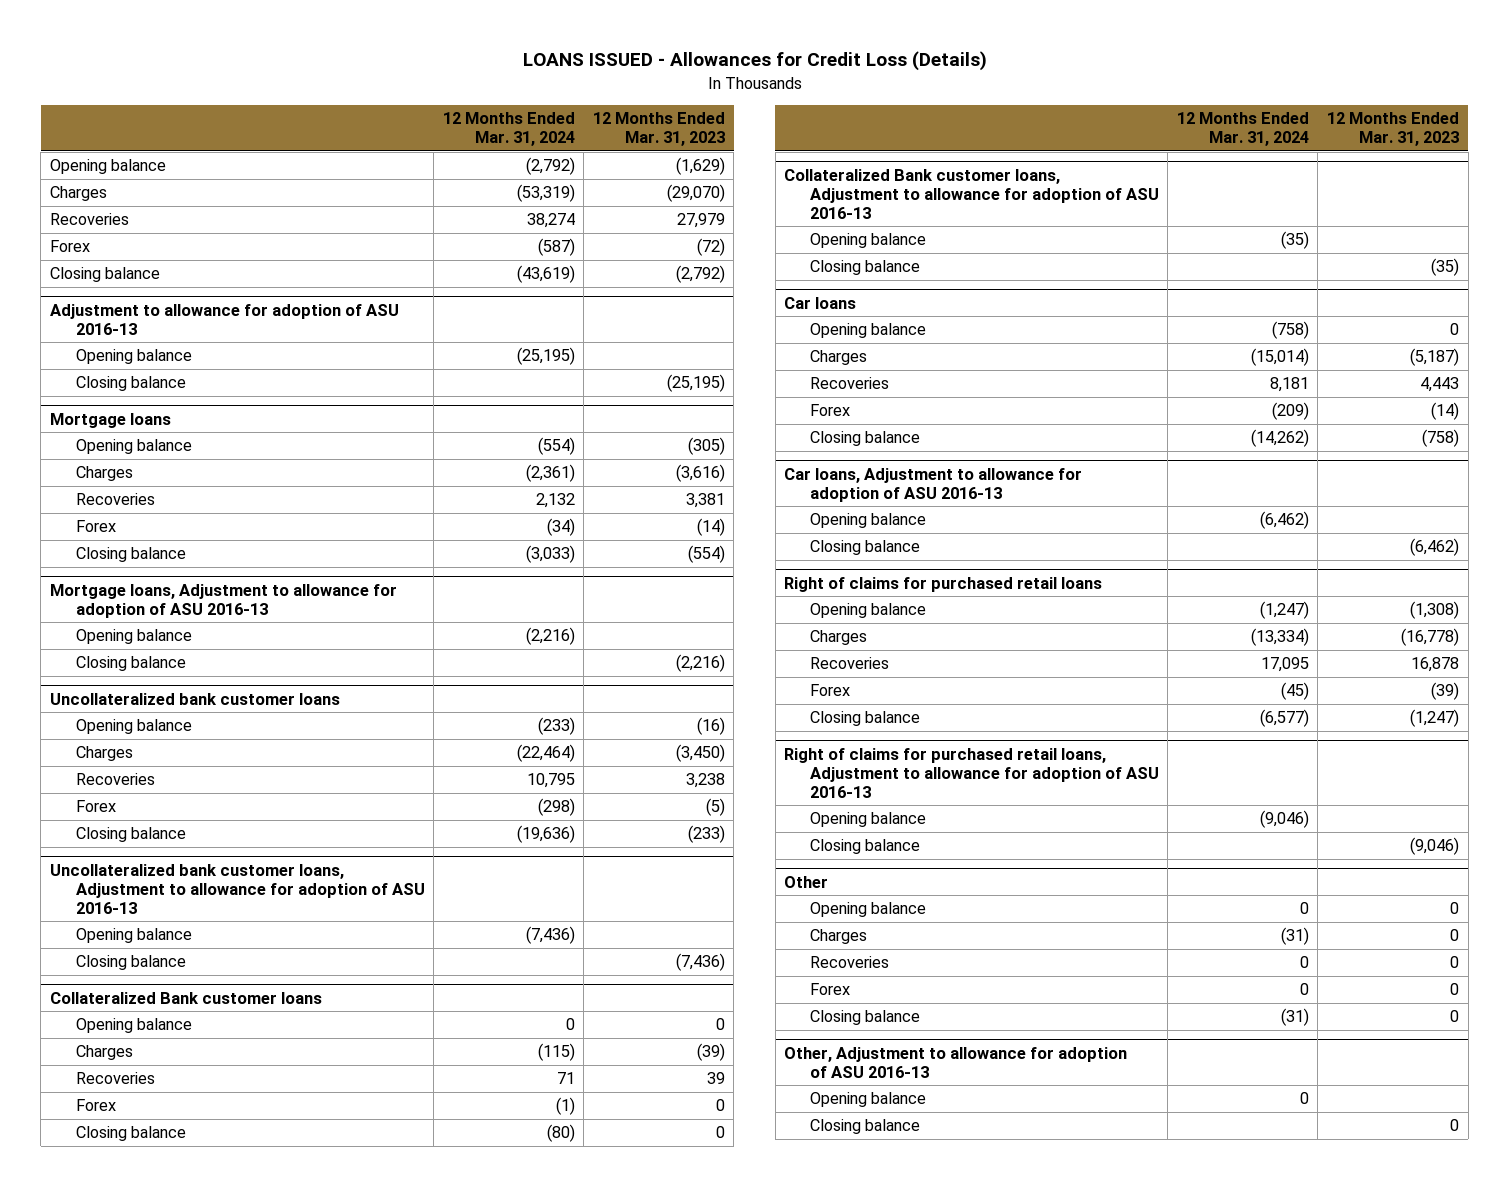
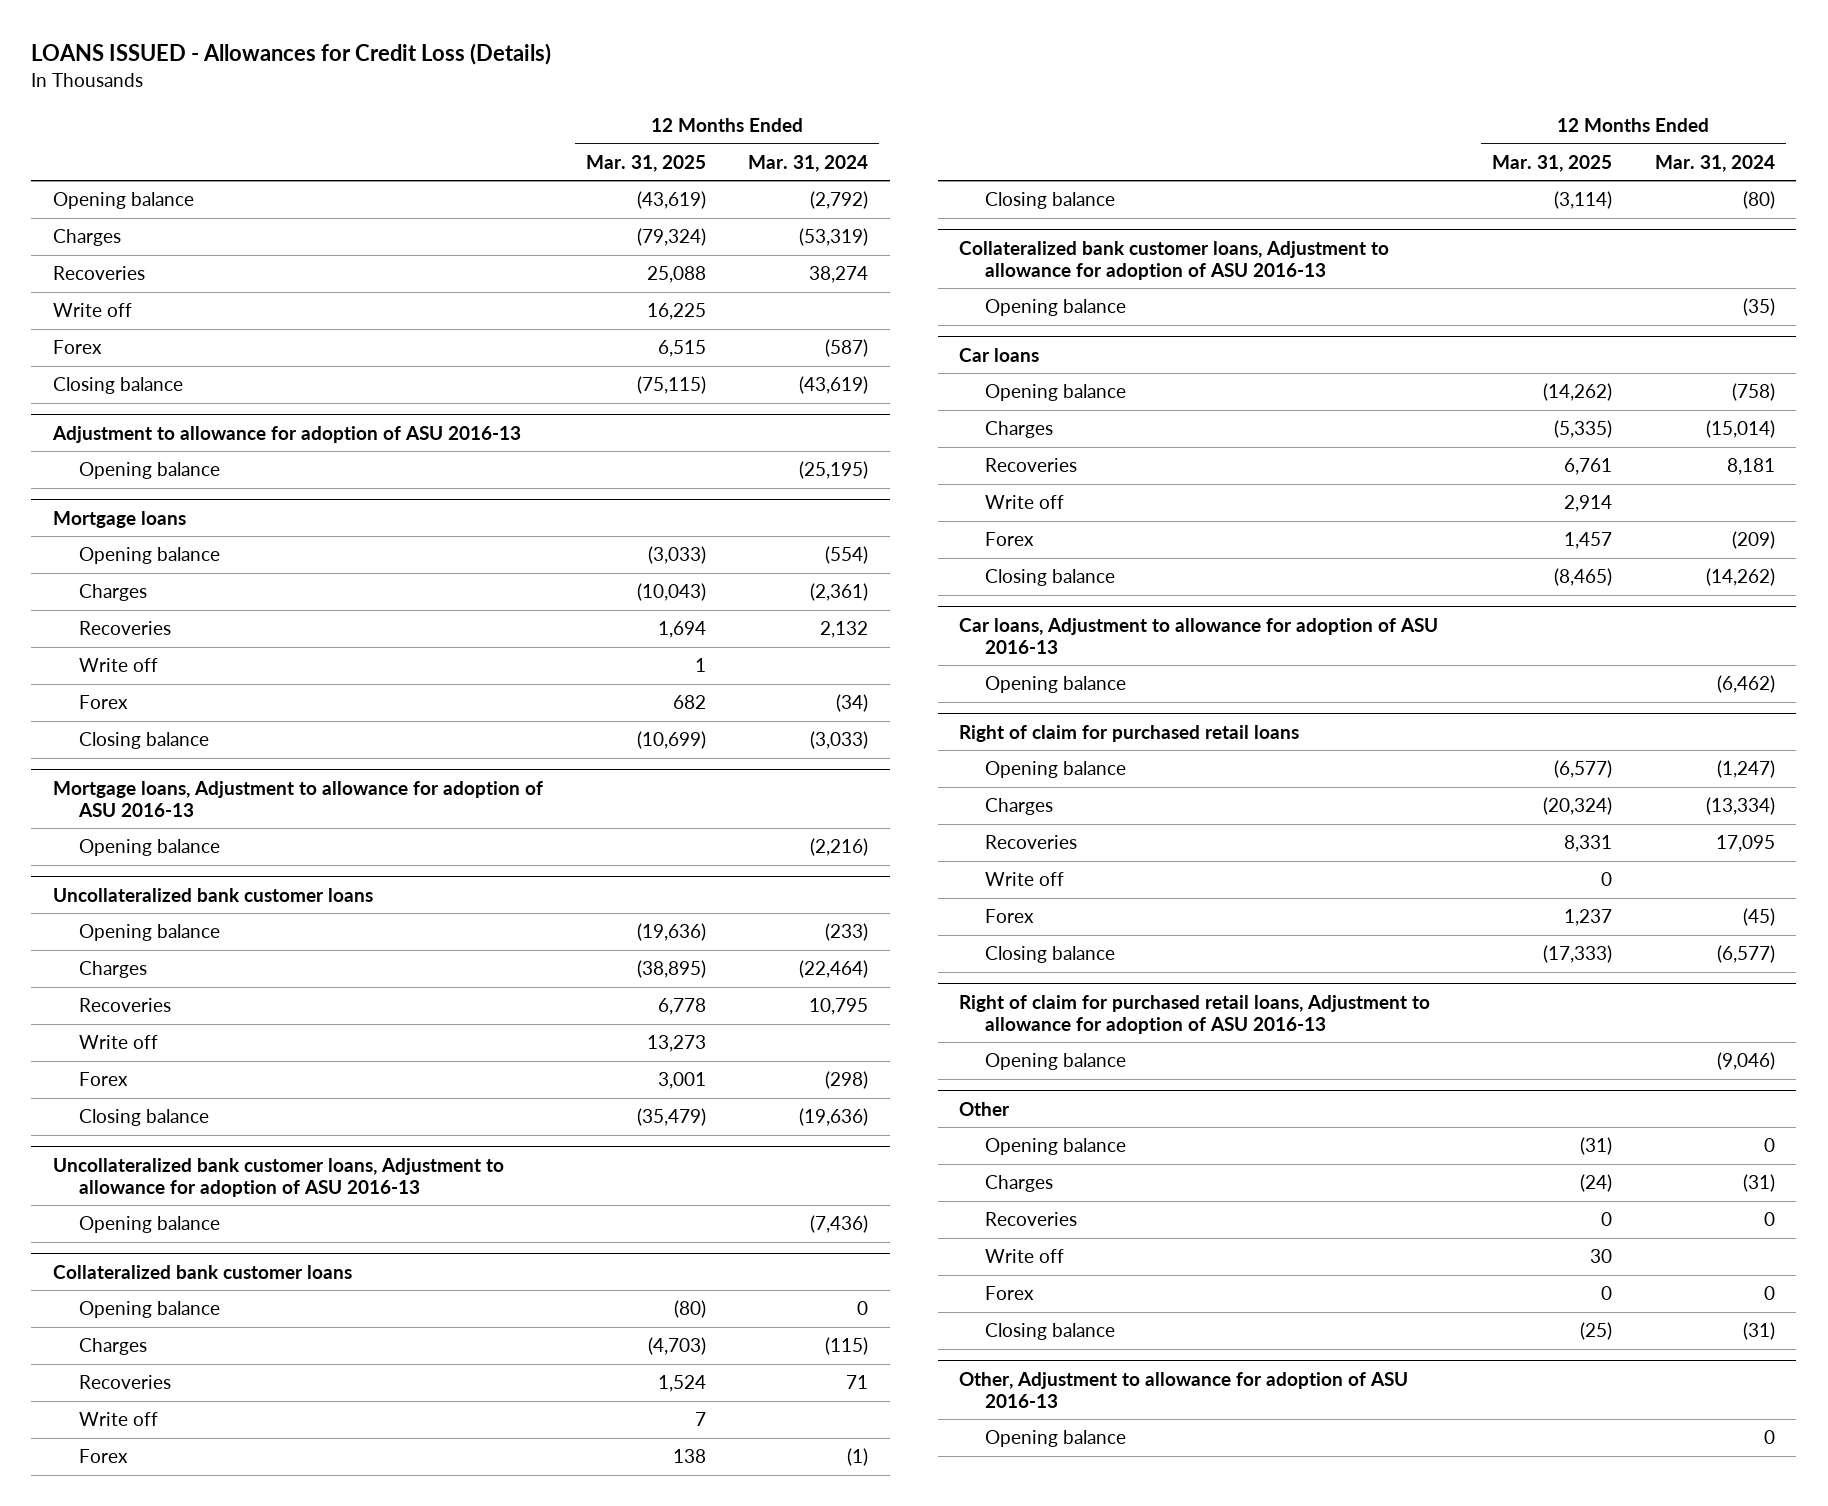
[592,112,725,147] 12 Months Ended Mar. 31, 2023 -> none
none -> [585,154,706,172] Mar. 31, 2025
none -> [52,303,132,318] Write off
[75,376,186,392] Closing balance -> none
none -> [78,658,158,673] Write off
[75,656,186,672] Closing balance -> none
none -> [78,1035,158,1050] Write off
[75,955,186,971] Closing balance -> none
[49,991,322,1004] Collateralized Bank customer loans -> [52,1264,352,1279] Collateralized bank customer loans
none -> [78,1412,158,1427] Write off
[784,168,1159,219] Collateralized Bank customer loans, Adjustment to allowance for adoption of ASU 2016-13 -> [959,240,1390,280] Collateralized bank customer loans, Adjustment to allowance for adoption of ASU 2016-13
[809,260,920,276] Closing balance -> none
none -> [984,495,1064,510] Write off
[809,540,920,556] Closing balance -> none
[784,576,1103,592] Right of claims for purchased retail loans -> [959,724,1300,742] Right of claim for purchased retail loans
none -> [984,872,1064,887] Write off
[784,747,1159,798] Right of claims for purchased retail loans, Adjustment to allowance for adoption of ASU 2016-13 -> [959,994,1431,1034] Right of claim for purchased retail loans, Adjustment to allowance for adoption of ASU 2016-13
[809,839,920,855] Closing balance -> none
none -> [984,1249,1064,1264] Write off
[809,1119,920,1135] Closing balance -> none

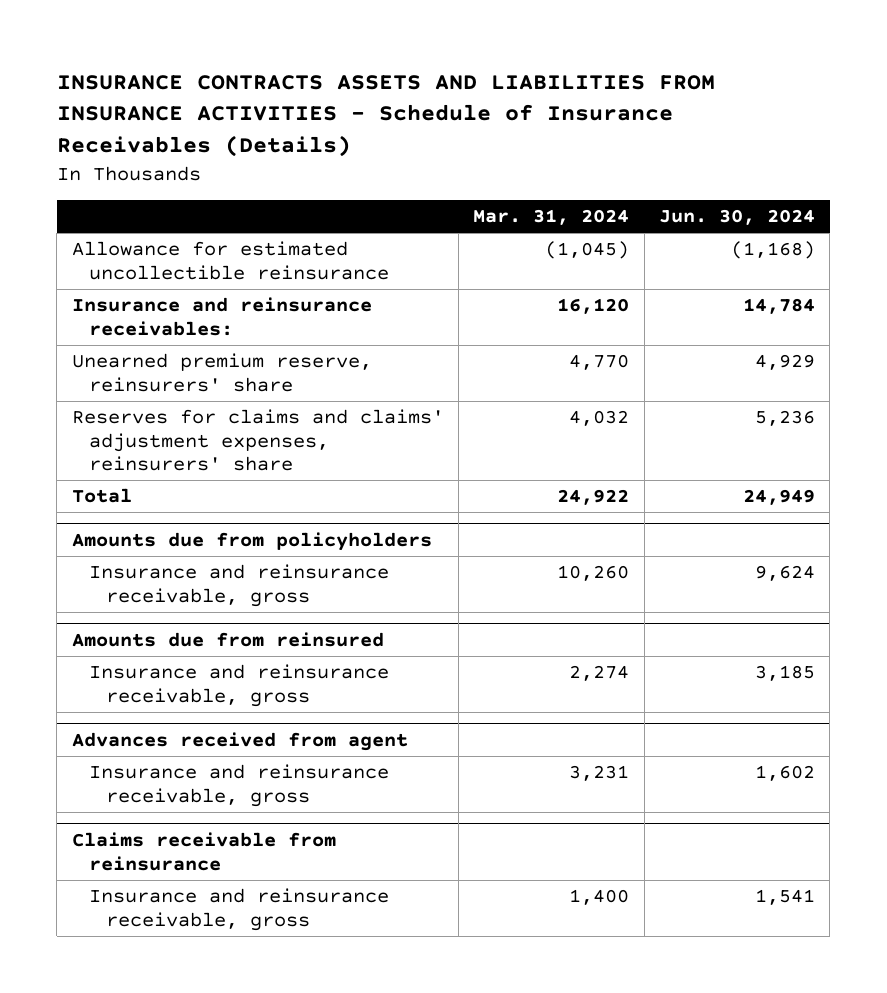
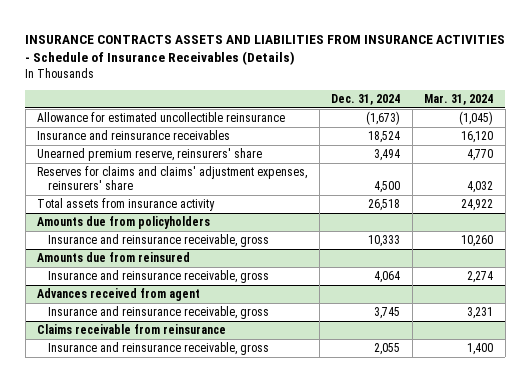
[658,209,815,226] Jun. 30, 2024 -> none
none -> [331,93,401,105] Dec. 31, 2024
[71,297,372,336] Insurance and reinsurance receivables: -> [37,130,231,141] Insurance and reinsurance receivables
[71,488,132,504] Total -> [37,198,216,212] Total assets from insurance activity

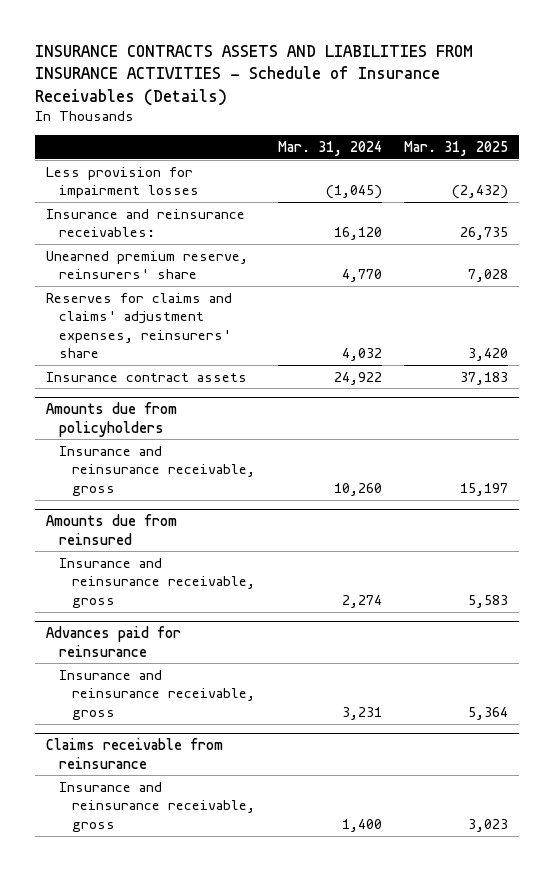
[331,93,401,105] Dec. 31, 2024 -> none
none -> [404,140,509,156] Mar. 31, 2025
[37,112,286,123] Allowance for estimated uncollectible reinsurance -> [45,166,200,199] Less provision for impairment losses
[37,130,231,141] Insurance and reinsurance receivables -> [45,208,245,238] Insurance and reinsurance receivables:
[37,198,216,212] Total assets from insurance activity -> [45,371,247,382] Insurance contract assets
[37,288,201,302] Advances received from agent -> none
none -> [45,625,181,657] Advances paid for reinsurance

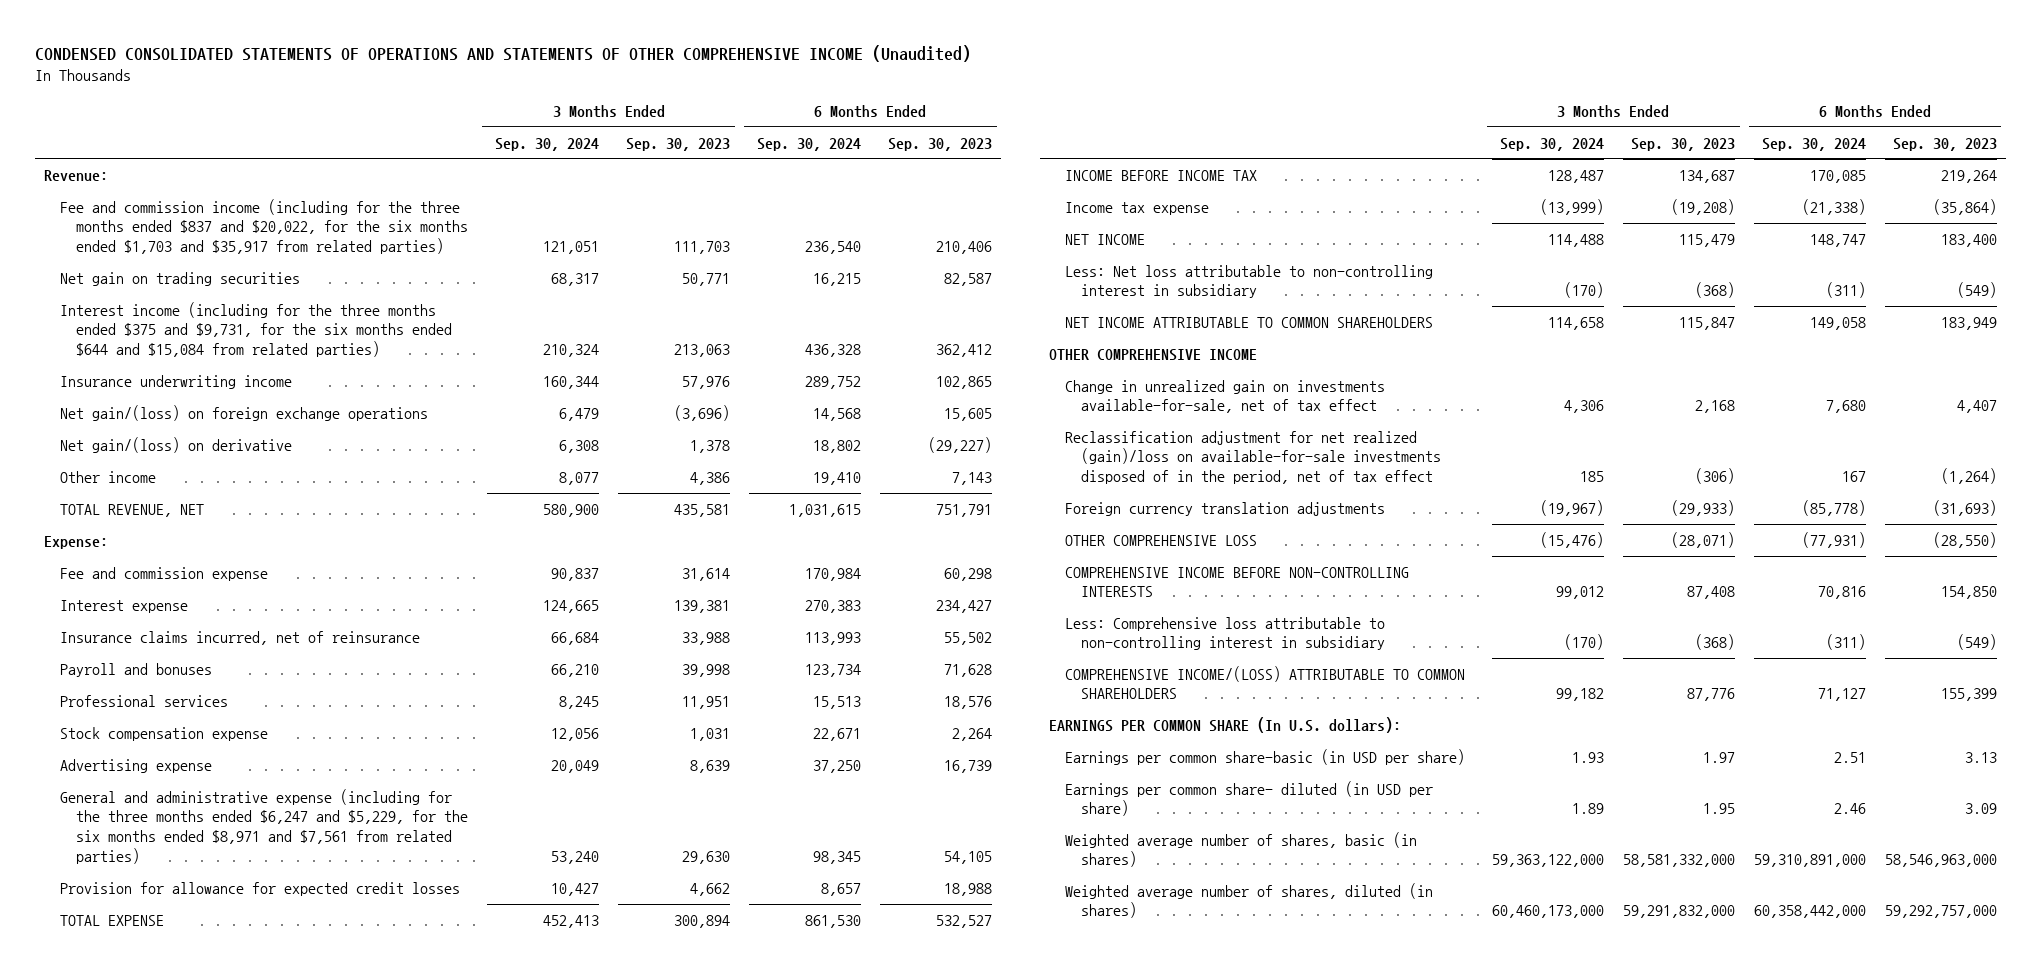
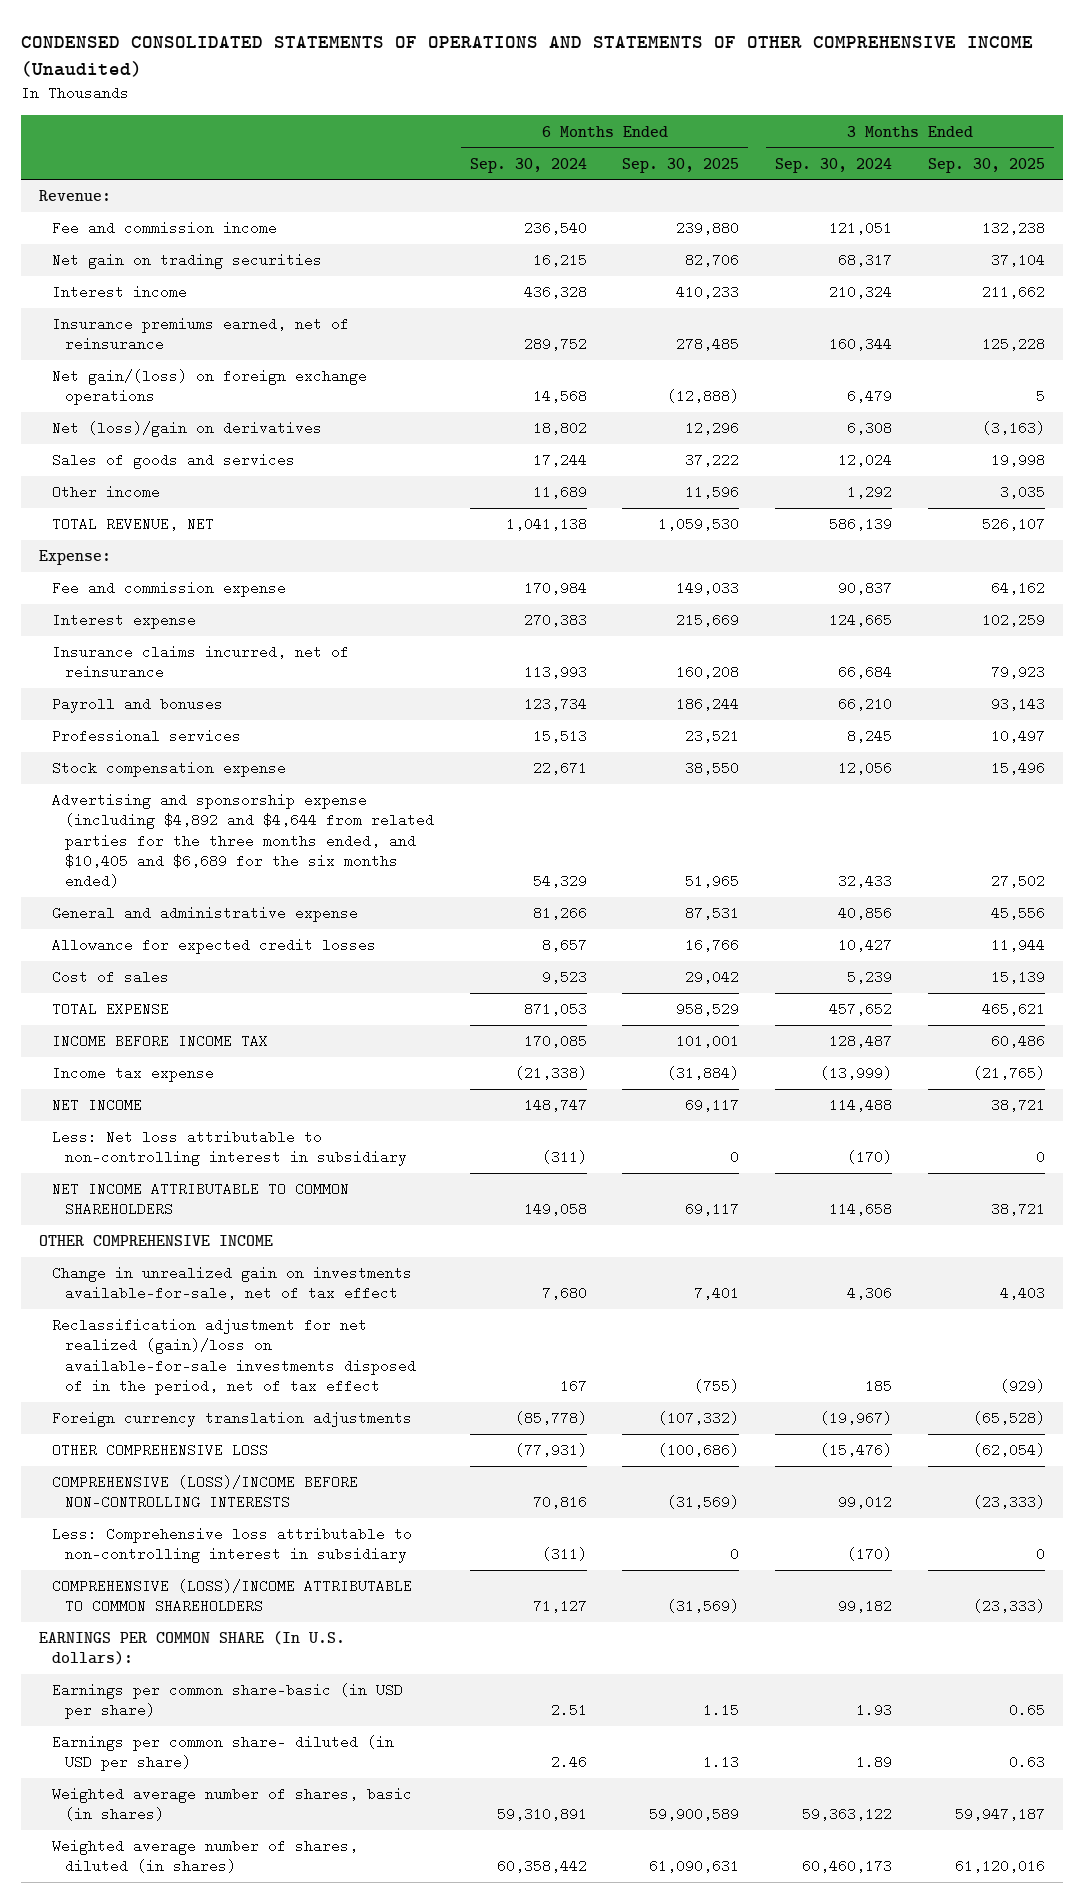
[625,137,730,151] Sep. 30, 2023 -> none
[887,137,992,151] Sep. 30, 2023 -> none
none -> [622,157,740,173] Sep. 30, 2025
none -> [927,157,1045,173] Sep. 30, 2025
[60,198,469,255] Fee and commission income (including for the three months ended $837 and $20,022, for the six months ended $1,703 and $35,917 from related parties) -> [51,221,277,236] Fee and commission income
[60,301,453,358] Interest income (including for the three months ended $375 and $9,731, for the six months ended $644 and $15,084 from related parties) -> [51,285,187,300] Interest income
[60,374,293,389] Insurance underwriting income -> [51,317,349,352] Insurance premiums earned, net of reinsurance
[60,436,293,453] Net gain/(loss) on derivative -> [51,421,322,438] Net (loss)/gain on derivatives
none -> [51,453,295,470] Sales of goods and services
[559,471,600,485] 8,077 -> [847,485,893,500] 1,292
[812,471,861,485] 19,410 -> [532,485,587,500] 11,689
[543,503,600,517] 580,900 -> [829,517,893,532] 586,139
[788,503,861,517] 1,031,615 -> [505,517,587,532] 1,041,138
[60,758,213,773] Advertising expense -> none
[60,788,469,864] General and administrative expense (including for the three months ended $6,247 and $5,229, for the six months ended $8,971 and $7,561 from related parties) -> none
none -> [51,793,434,888] Advertising and sponsorship expense (including $4,892 and $4,644 from related parties for the three months ended, and $10,405 and $6,689 for the six months ended)
none -> [51,906,358,923] General and administrative expense
[60,881,461,896] Provision for allowance for expected credit losses -> [51,938,376,955] Allowance for expected credit losses
none -> [51,970,169,985] Cost of sales
[543,914,600,928] 452,413 -> [829,1002,893,1017] 457,652
[804,914,861,928] 861,530 -> [523,1002,587,1017] 871,053
[1065,566,1410,598] COMPREHENSIVE INCOME BEFORE NON-CONTROLLING INTERESTS -> [51,1475,358,1510] COMPREHENSIVE (LOSS)/INCOME BEFORE NON-CONTROLLING INTERESTS
[1065,665,1466,700] COMPREHENSIVE INCOME/(LOSS) ATTRIBUTABLE TO COMMON SHAREHOLDERS -> [51,1579,412,1614] COMPREHENSIVE (LOSS)/INCOME ATTRIBUTABLE TO COMMON SHAREHOLDERS
[1491,854,1604,868] 59,363,122,000 -> [802,1807,893,1822] 59,363,122
[1753,854,1866,868] 59,310,891,000 -> [496,1807,587,1822] 59,310,891
[1491,905,1604,919] 60,460,173,000 -> [802,1859,893,1874] 60,460,173
[1753,905,1866,919] 60,358,442,000 -> [496,1859,587,1874] 60,358,442

